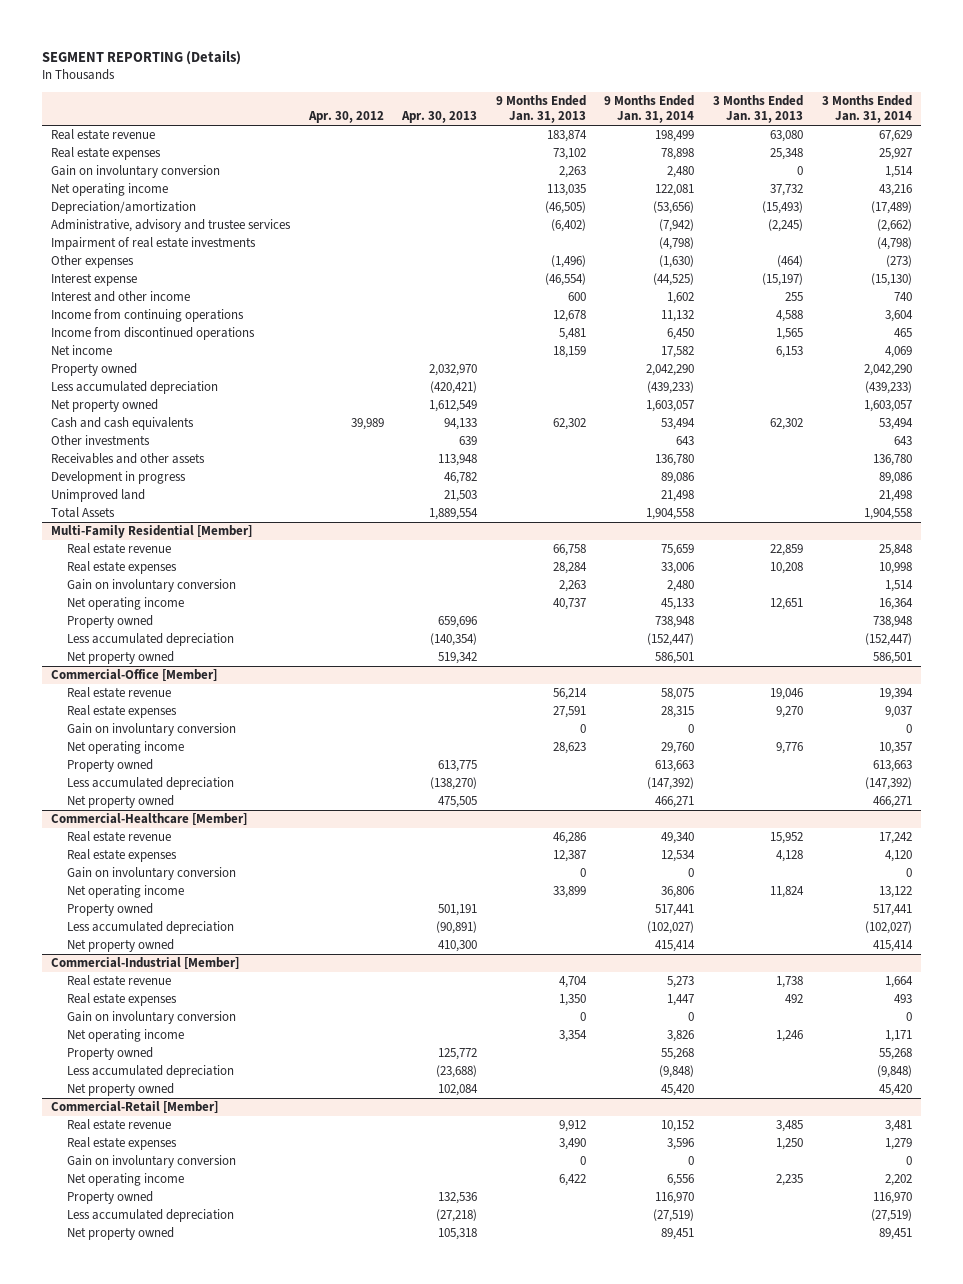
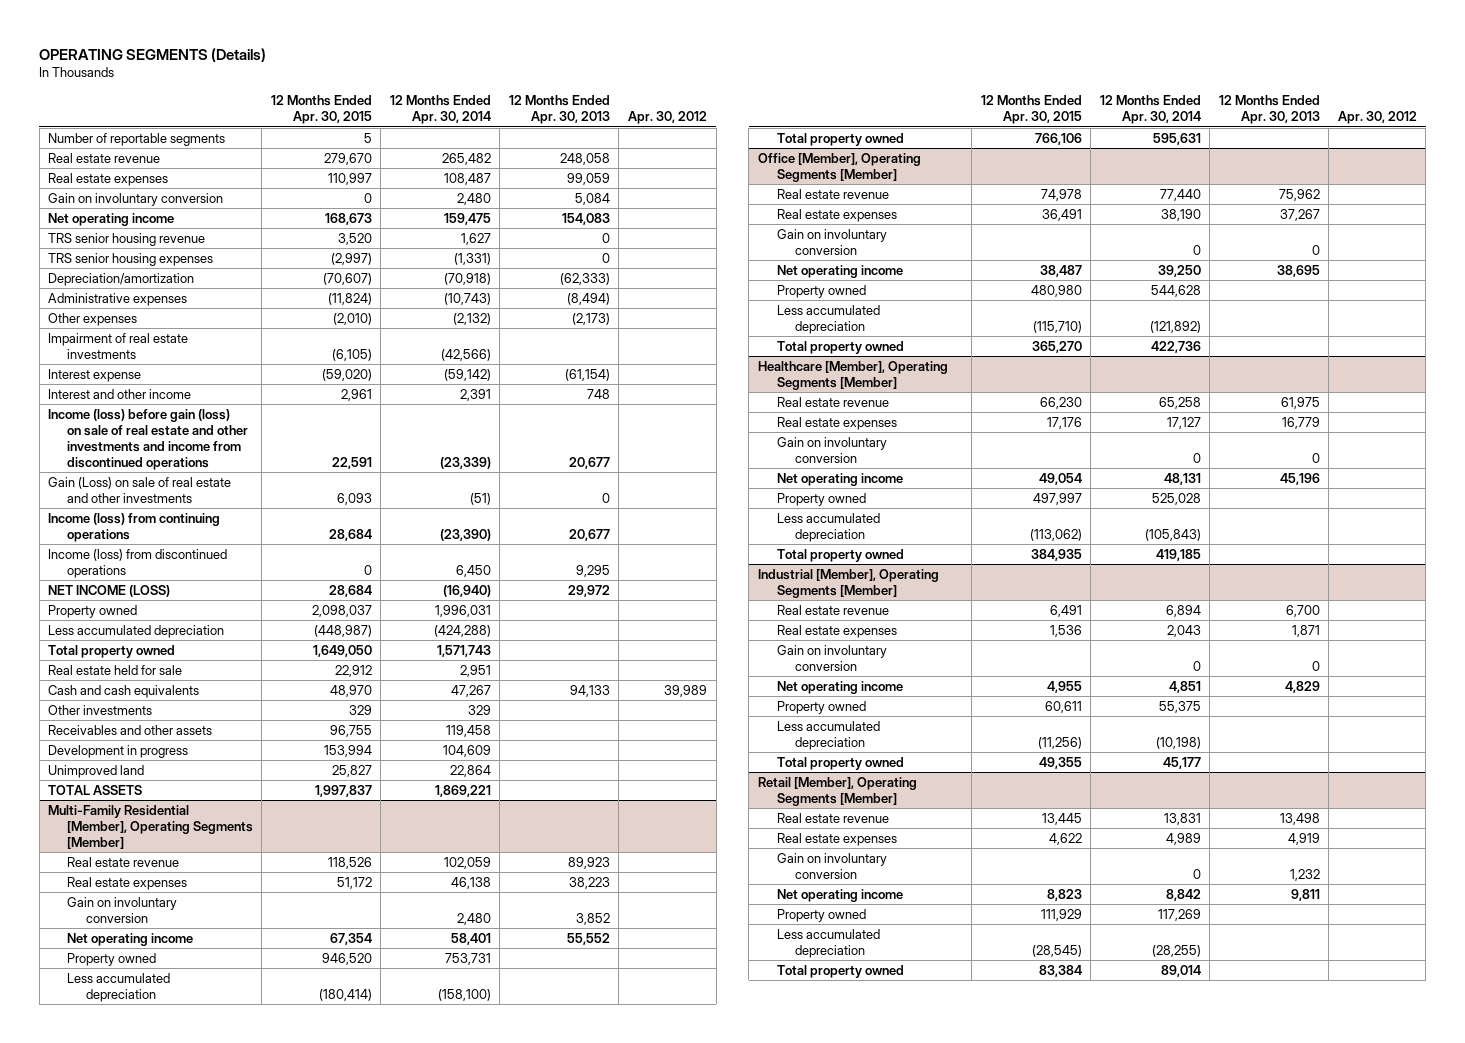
[41,49,241,65] SEGMENT REPORTING (Details) -> [39,47,267,62] OPERATING SEGMENTS (Details)
[401,111,478,124] Apr. 30, 2013 -> none
[495,95,586,124] 9 Months Ended Jan. 31, 2013 -> none
[604,95,695,124] 9 Months Ended Jan. 31, 2014 -> none
[713,95,804,124] 3 Months Ended Jan. 31, 2013 -> none
[821,95,912,124] 3 Months Ended Jan. 31, 2014 -> none
none -> [270,95,372,125] 12 Months Ended Apr. 30, 2015
none -> [389,95,491,125] 12 Months Ended Apr. 30, 2014
none -> [508,95,610,125] 12 Months Ended Apr. 30, 2013
none -> [48,132,226,146] Number of reportable segments
none -> [48,232,206,246] TRS senior housing revenue
none -> [48,252,214,266] TRS senior housing expenses
[51,219,292,233] Administrative, advisory and trustee services -> [48,292,188,306] Administrative expenses
[51,237,257,251] Impairment of real estate investments -> [48,332,189,359] Impairment of real estate investments
none -> [48,408,248,470] Income (loss) before gain (loss) on sale of real estate and other investments and income from discontinued operations
none -> [48,476,232,503] Gain (Loss) on sale of real estate and other investments
[51,309,245,323] Income from continuing operations -> [48,512,221,542] Income (loss) from continuing operations
[51,327,256,341] Income from discontinued operations -> [48,548,228,578] Income (loss) from discontinued operations
[51,345,113,356] Net income -> [48,584,171,597] NET INCOME (LOSS)
[51,399,159,413] Net property owned -> [48,644,176,658] Total property owned
none -> [48,664,183,675] Real estate held for sale
[51,507,116,519] Total Assets -> [48,784,143,795] TOTAL ASSETS
[51,525,253,539] Multi-Family Residential [Member] -> [48,804,253,849] Multi-Family Residential [Member], Operating Segments [Member]
[51,669,218,682] Commercial-Office [Member] -> none
[66,687,171,699] Real estate revenue -> none
[66,705,177,719] Real estate expenses -> none
[66,723,236,737] Gain on involuntary conversion -> none
[66,741,184,755] Net operating income -> none
[66,759,153,773] Property owned -> none
[66,777,234,791] Less accumulated depreciation -> none
[66,795,174,809] Net property owned -> none
[51,813,248,826] Commercial-Healthcare [Member] -> none
[66,831,171,843] Real estate revenue -> none
[66,849,177,863] Real estate expenses -> none
[66,867,236,881] Gain on involuntary conversion -> none
[66,885,184,899] Net operating income -> none
[66,903,153,917] Property owned -> none
[66,921,234,935] Less accumulated depreciation -> none
[66,939,174,953] Net property owned -> none
[51,957,240,970] Commercial-Industrial [Member] -> none
[66,975,171,987] Real estate revenue -> none
[66,993,177,1007] Real estate expenses -> none
[66,1011,236,1025] Gain on involuntary conversion -> none
[66,1029,184,1043] Net operating income -> none
[66,1047,153,1061] Property owned -> none
[66,1065,234,1079] Less accumulated depreciation -> none
[66,1083,174,1097] Net property owned -> none
[51,1101,219,1114] Commercial-Retail [Member] -> none
[66,1119,171,1131] Real estate revenue -> none
[66,1137,177,1151] Real estate expenses -> none
[66,1155,236,1169] Gain on involuntary conversion -> none
[66,1173,184,1187] Net operating income -> none
[66,1191,153,1205] Property owned -> none
[66,1209,234,1223] Less accumulated depreciation -> none
[66,1227,174,1241] Net property owned -> none
[66,651,174,665] Net property owned -> [776,132,904,146] Total property owned
none -> [757,152,921,182] Office [Member], Operating Segments [Member]
none -> [776,188,889,199] Real estate revenue
none -> [776,208,897,222] Real estate expenses
none -> [776,228,887,255] Gain on involuntary conversion
none -> [776,264,903,278] Net operating income
none -> [776,284,866,298] Property owned
none -> [776,304,880,334] Less accumulated depreciation
none -> [776,340,904,354] Total property owned
none -> [757,360,948,390] Healthcare [Member], Operating Segments [Member]
none -> [776,396,889,407] Real estate revenue
none -> [776,416,897,430] Real estate expenses
none -> [776,436,887,463] Gain on involuntary conversion
none -> [776,472,903,486] Net operating income
none -> [776,492,866,506] Property owned
none -> [776,512,880,542] Less accumulated depreciation
none -> [776,548,904,562] Total property owned
none -> [757,568,939,598] Industrial [Member], Operating Segments [Member]
none -> [776,604,889,615] Real estate revenue
none -> [776,624,897,638] Real estate expenses
none -> [776,644,887,671] Gain on involuntary conversion
none -> [776,680,903,694] Net operating income
none -> [776,700,866,714] Property owned
none -> [776,720,880,750] Less accumulated depreciation
none -> [776,756,904,770] Total property owned
none -> [757,776,917,806] Retail [Member], Operating Segments [Member]
none -> [776,812,889,823] Real estate revenue
none -> [776,832,897,846] Real estate expenses
none -> [776,852,887,879] Gain on involuntary conversion
none -> [776,888,903,902] Net operating income
none -> [776,908,866,922] Property owned
none -> [776,928,880,958] Less accumulated depreciation
none -> [776,964,904,978] Total property owned

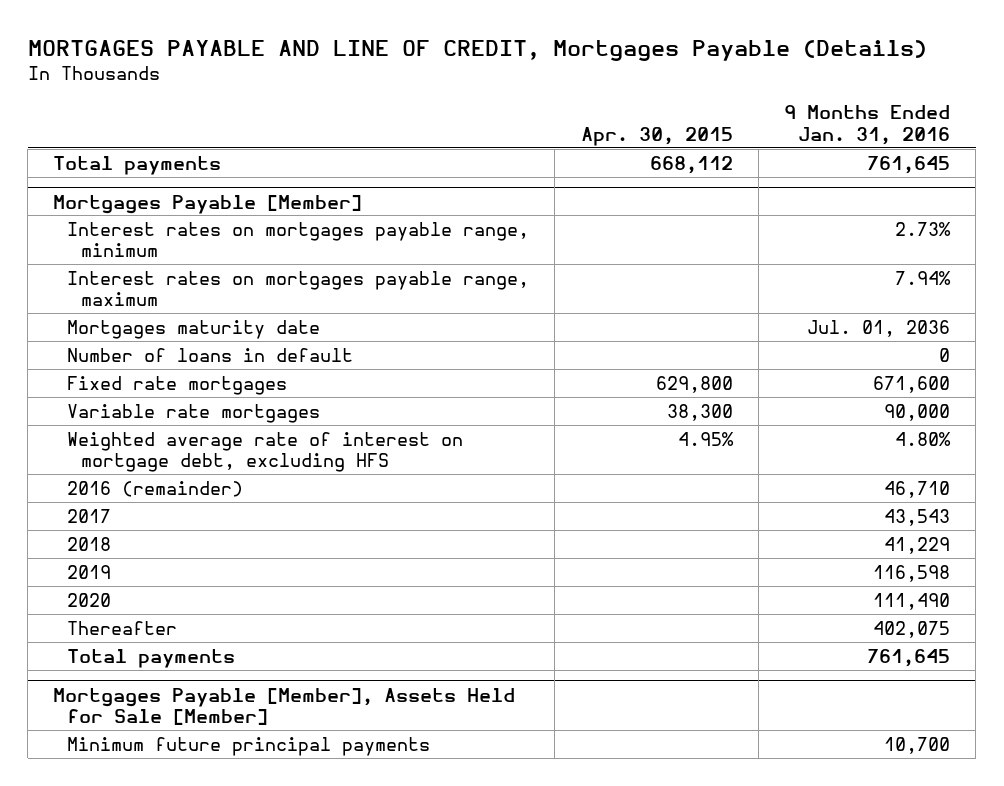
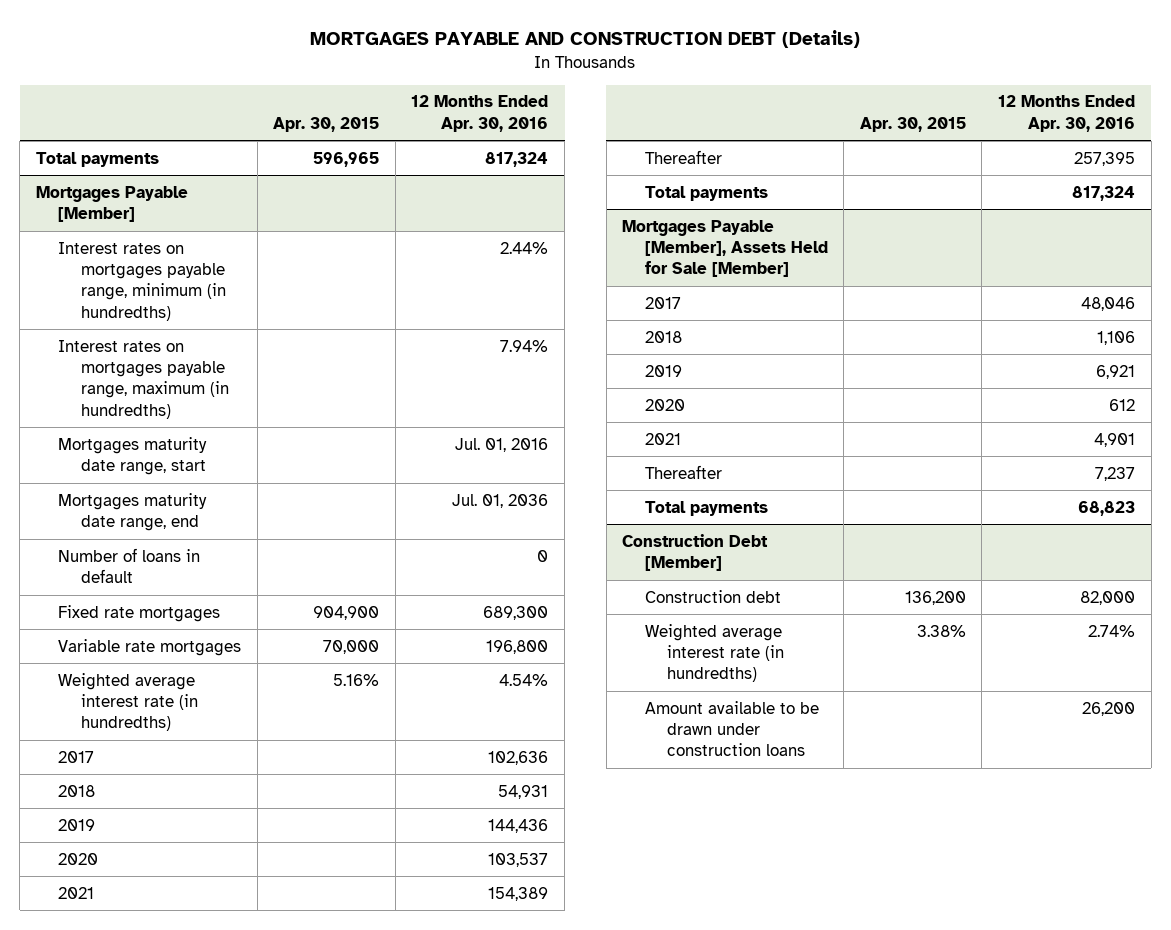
[27,39,927,61] MORTGAGES PAYABLE AND LINE OF CREDIT, Mortgages Payable (Details) -> [310,30,861,49] MORTGAGES PAYABLE AND CONSTRUCTION DEBT (Details)
[784,105,951,145] 9 Months Ended Jan. 31, 2016 -> none
none -> [411,95,549,132] 12 Months Ended Apr. 30, 2016
[649,155,733,174] 668,112 -> [313,151,380,167] 596,965
[67,221,530,258] Interest rates on mortgages payable range, minimum -> [58,241,226,321] Interest rates on mortgages payable range, minimum (in hundredths)
[67,270,530,307] Interest rates on mortgages payable range, maximum -> [58,339,229,419] Interest rates on mortgages payable range, maximum (in hundredths)
none -> [58,436,208,476] Mortgages maturity date range, start
[67,319,321,339] Mortgages maturity date -> [58,492,208,532] Mortgages maturity date range, end
[67,480,244,497] 2016 (remainder) -> none
[655,375,733,393] 629,800 -> [313,605,380,620] 904,900
[666,403,733,421] 38,300 -> [323,639,380,654] 70,000
[67,431,464,473] Weighted average rate of interest on mortgage debt, excluding HFS -> [58,672,198,732] Weighted average interest rate (in hundredths)
[677,431,734,446] 4.95% -> [333,673,380,686] 5.16%
none -> [58,886,95,899] 2021
[67,736,431,756] Minimum future principal payments -> none
none -> [644,296,681,309] 2017
none -> [644,330,682,343] 2018
none -> [644,364,682,377] 2019
none -> [644,398,685,411] 2020
none -> [644,432,681,445] 2021
none -> [644,464,722,479] Thereafter
none -> [644,500,768,516] Total payments
none -> [622,533,769,572] Construction Debt [Member]
none -> [644,589,781,603] Construction debt
none -> [644,623,785,683] Weighted average interest rate (in hundredths)
none -> [644,700,819,757] Amount available to be drawn under construction loans

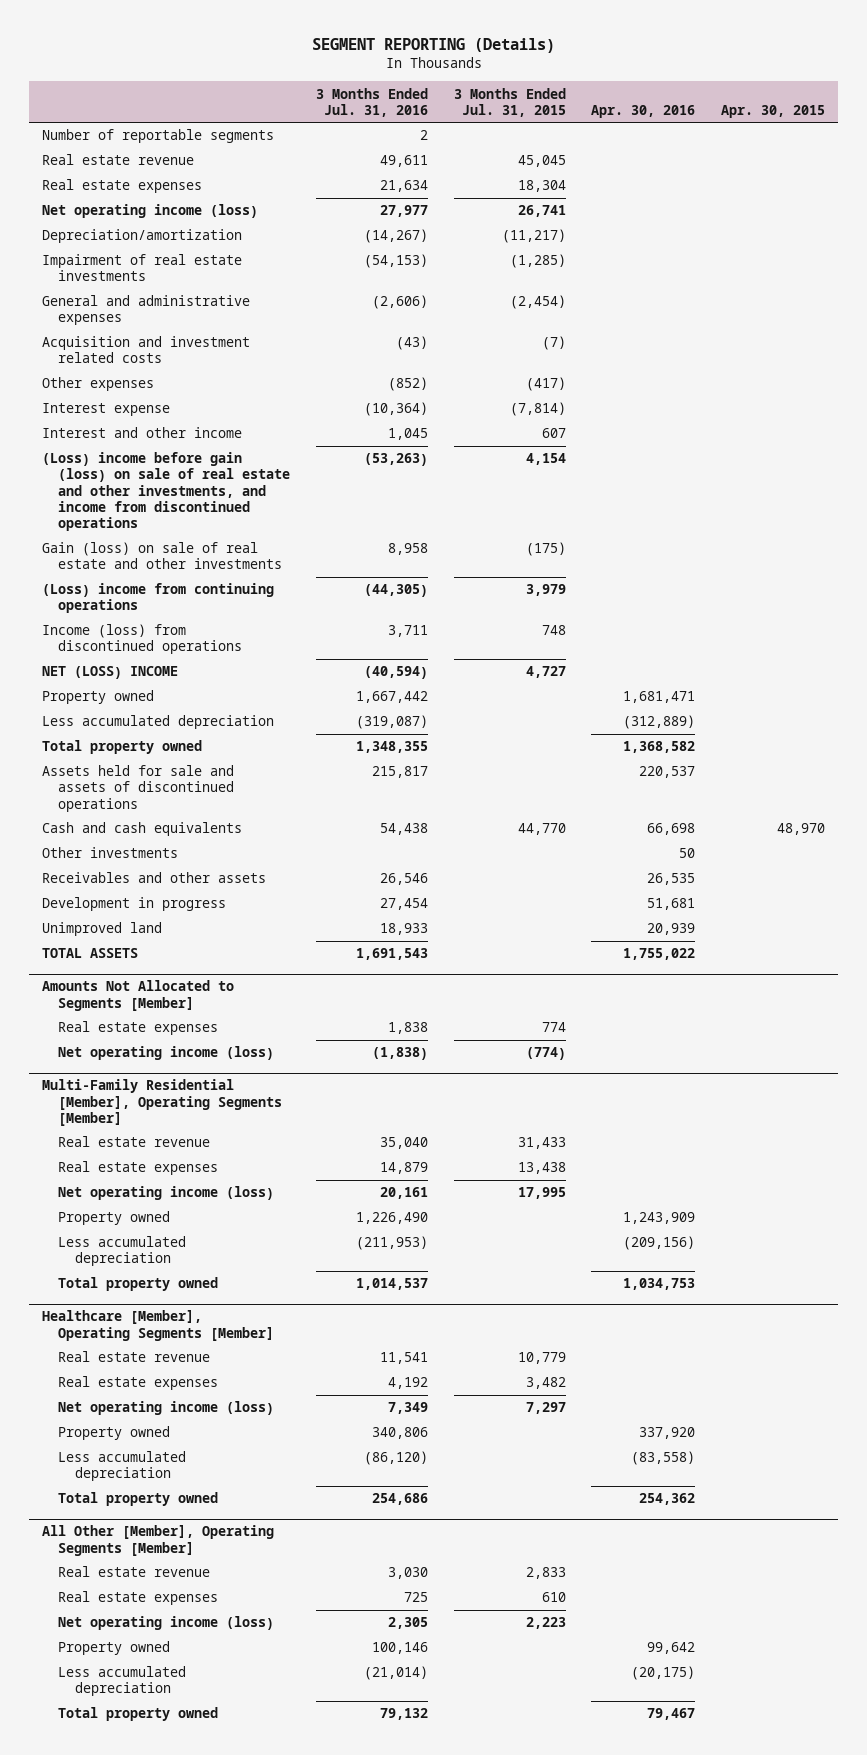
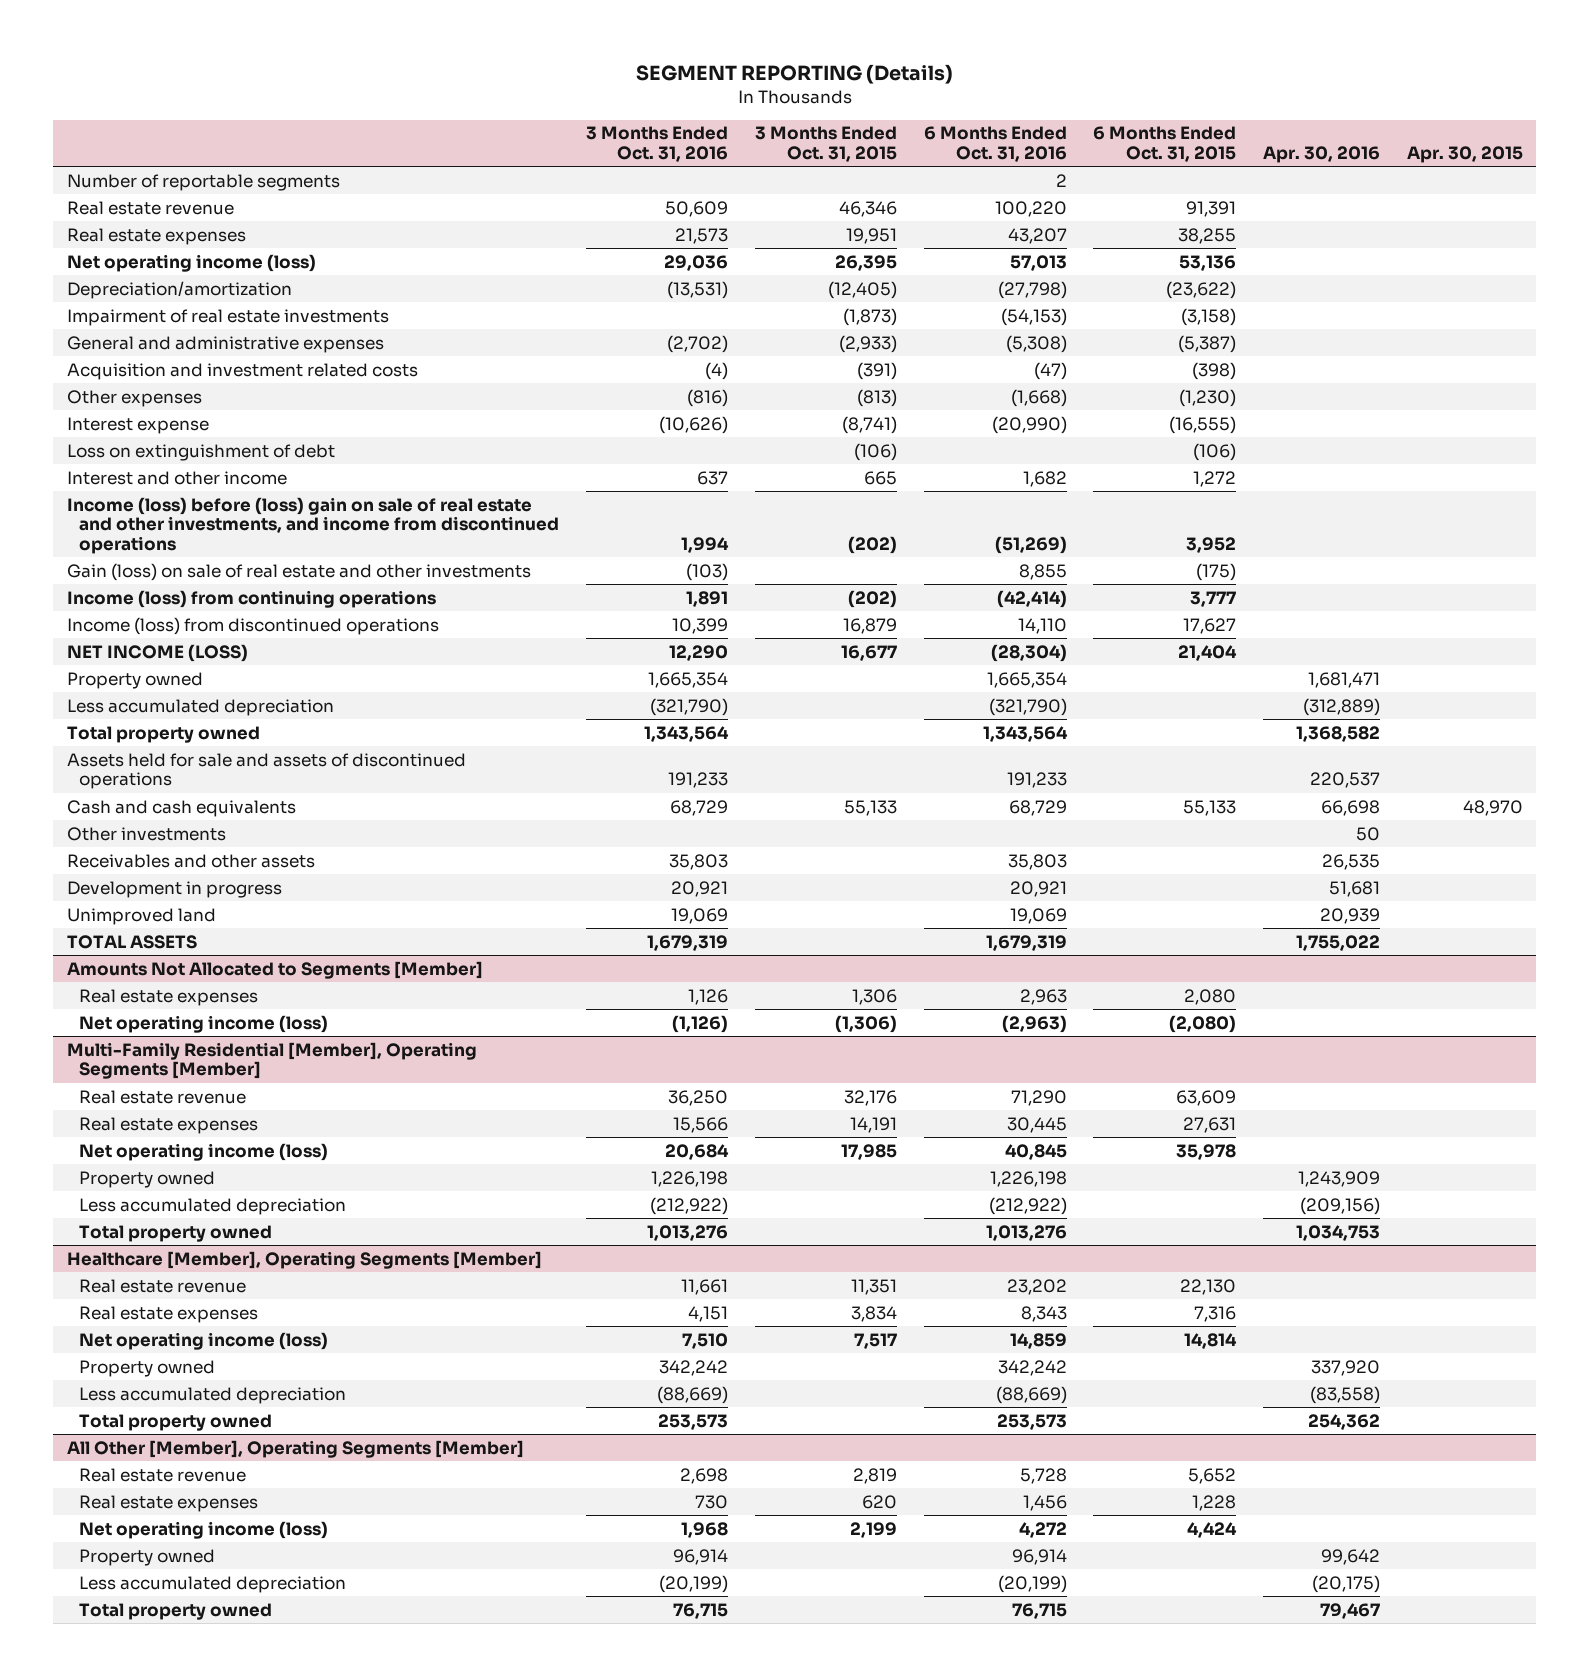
[316,87,429,117] 3 Months Ended Jul. 31, 2016 -> none
[453,87,566,117] 3 Months Ended Jul. 31, 2015 -> none
none -> [586,126,729,162] 3 Months Ended Oct. 31, 2016
none -> [754,126,897,162] 3 Months Ended Oct. 31, 2015
none -> [923,126,1067,162] 6 Months Ended Oct. 31, 2016
none -> [1093,126,1237,162] 6 Months Ended Oct. 31, 2015
none -> [66,443,335,461] Loss on extinguishment of debt
[42,452,291,532] (Loss) income before gain (loss) on sale of real estate and other investments, and income from discontinued operations -> [66,496,560,555] Income (loss) before (loss) gain on sale of real estate and other investments, and income from discontinued operations
[42,583,275,614] (Loss) income from continuing operations -> [66,589,436,608] Income (loss) from continuing operations
[42,666,179,680] NET (LOSS) INCOME -> [66,643,248,662] NET INCOME (LOSS)

